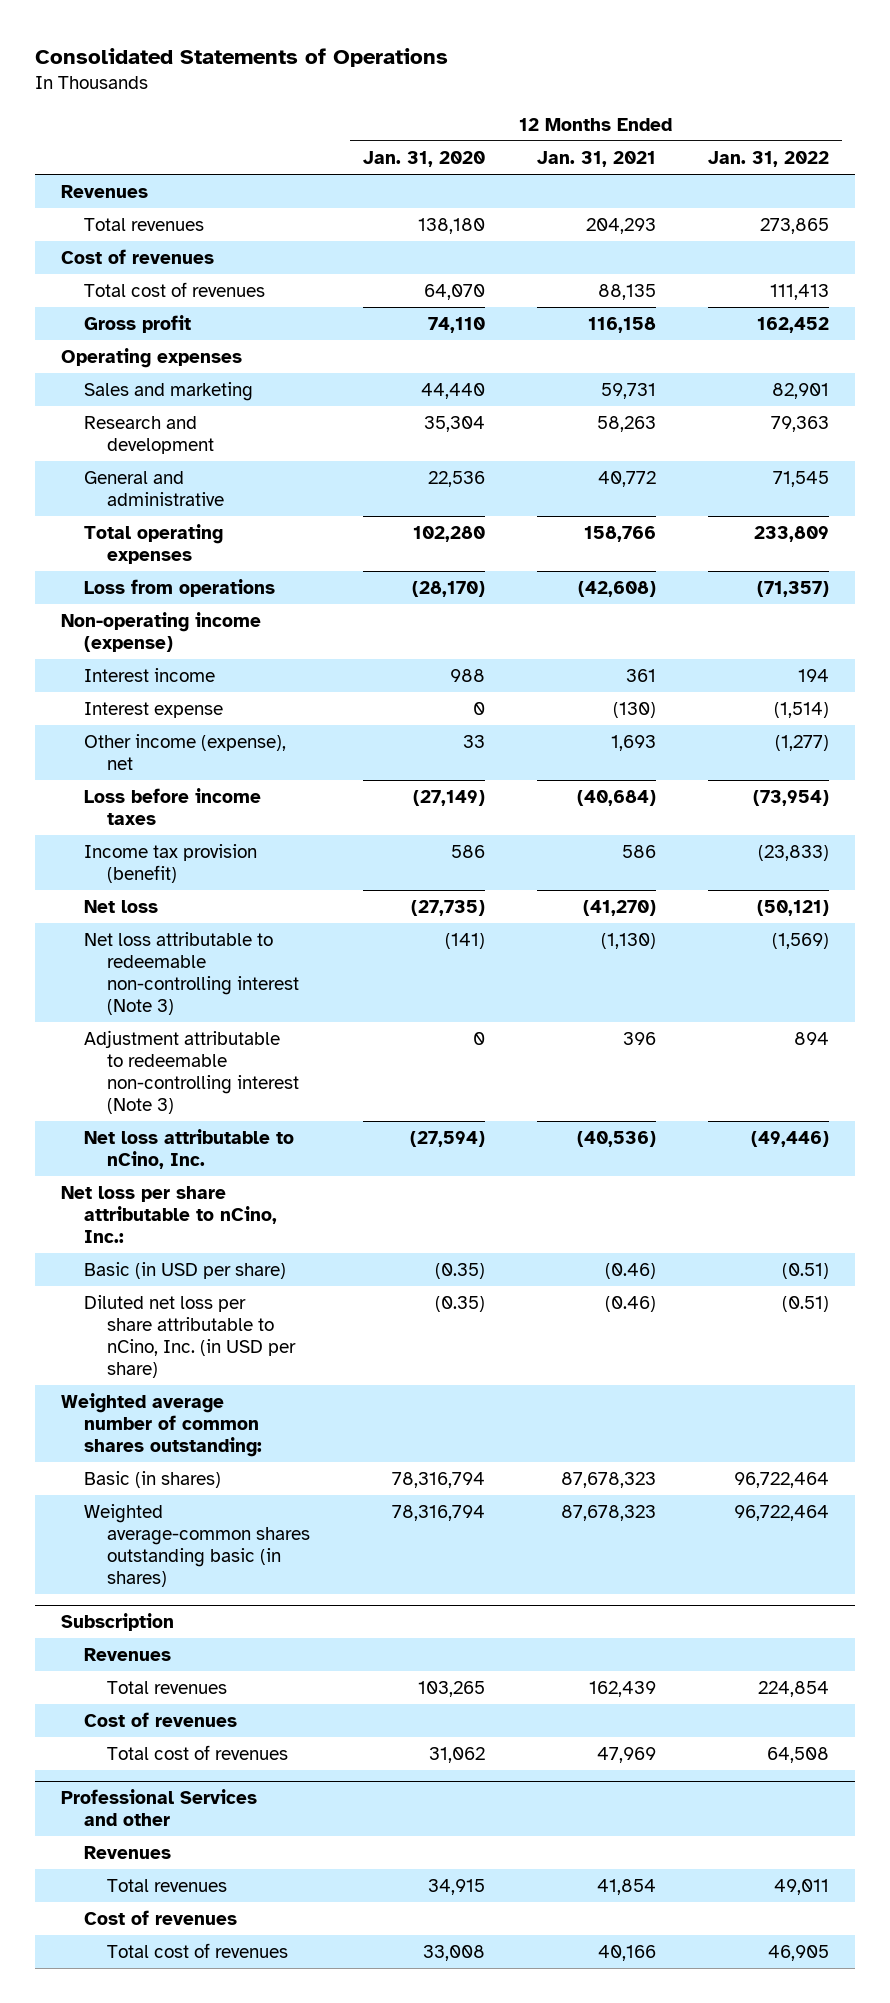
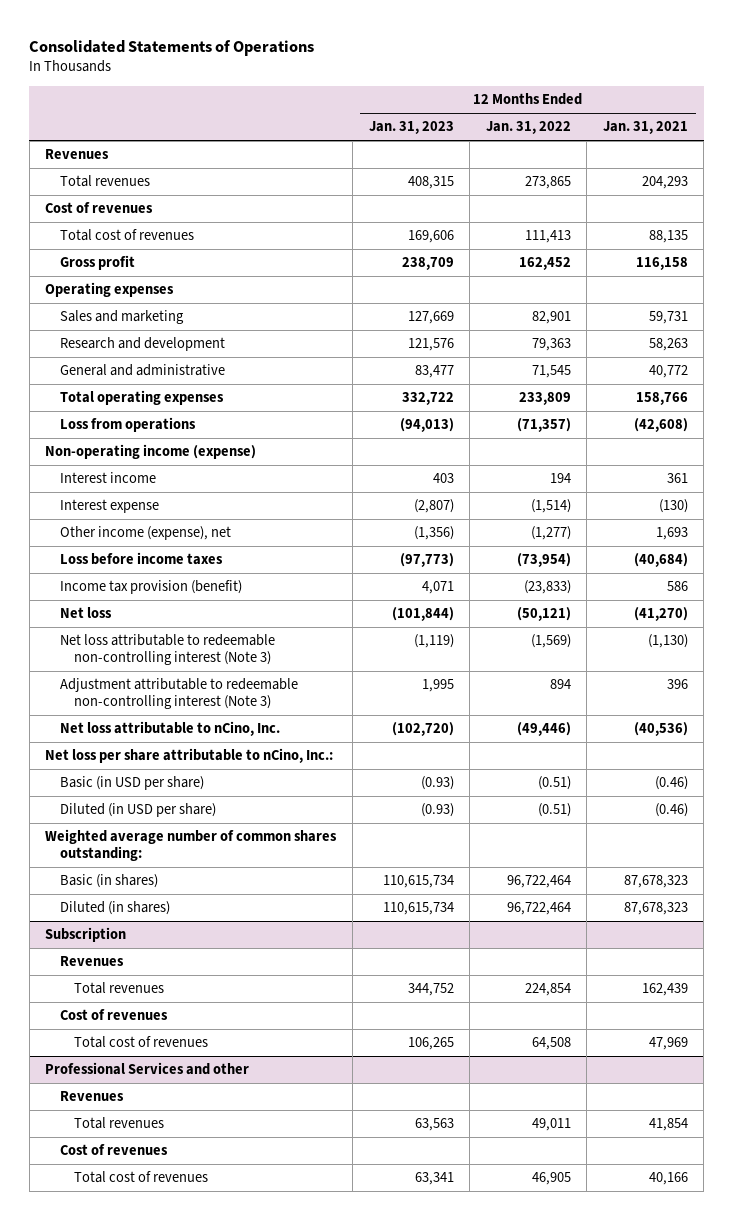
[362,150,485,167] Jan. 31, 2020 -> none
none -> [368,121,454,135] Jan. 31, 2023
[84,1294,297,1379] Diluted net loss per share attributable to nCino, Inc. (in USD per share) -> [59,803,216,818] Diluted (in USD per share)
[84,1503,311,1588] Weighted average-common shares outstanding basic (in shares) -> [59,901,170,916] Diluted (in shares)

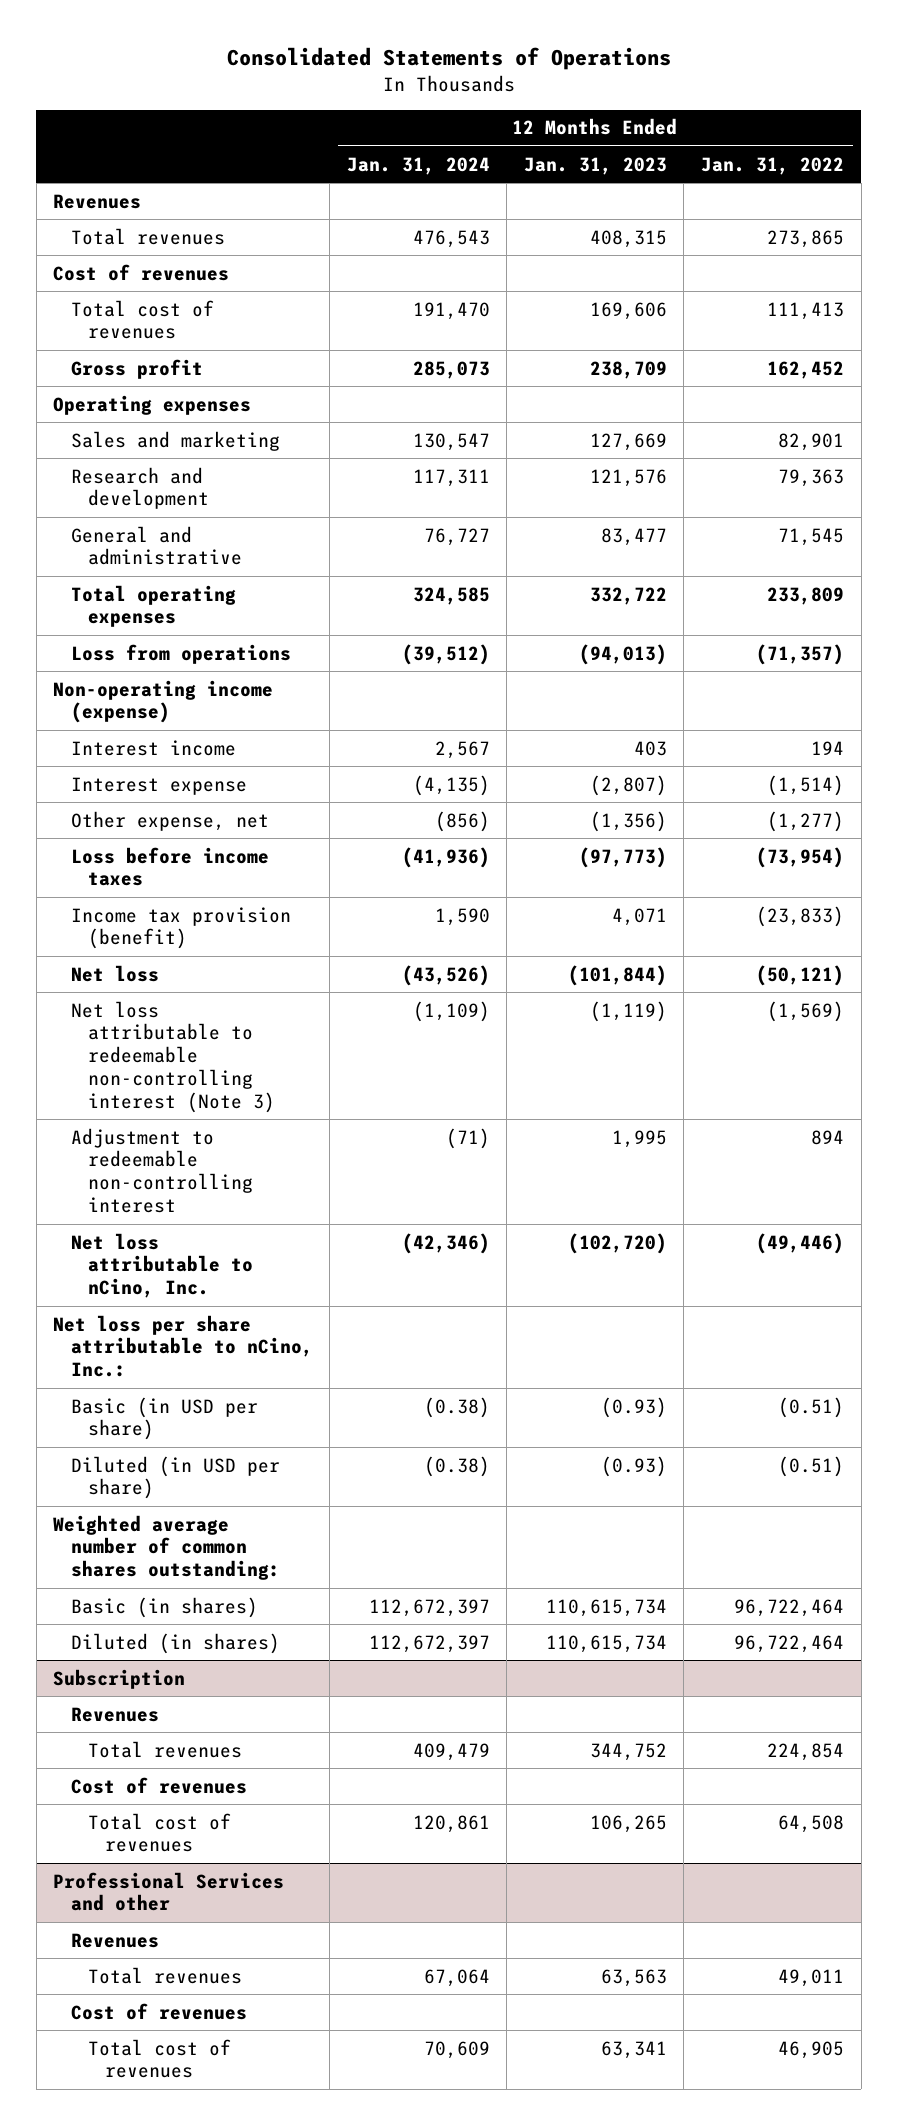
[602,121,688,135] Jan. 31, 2021 -> none
none -> [346,156,490,175] Jan. 31, 2024
[59,526,231,541] Other income (expense), net -> [70,810,269,831] Other expense, net
[59,678,298,710] Adjustment attributable to redeemable non-controlling interest (Note 3) -> [70,1127,254,1213] Adjustment to redeemable non-controlling interest

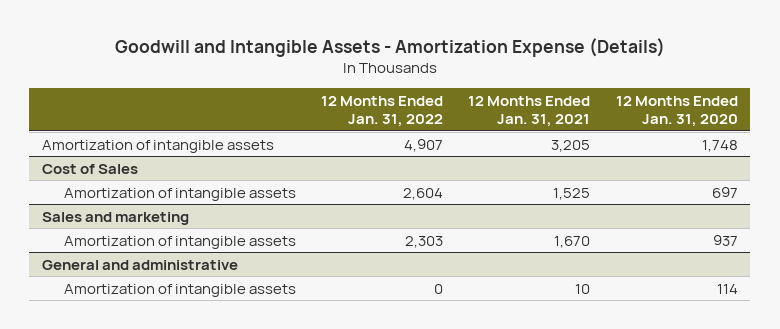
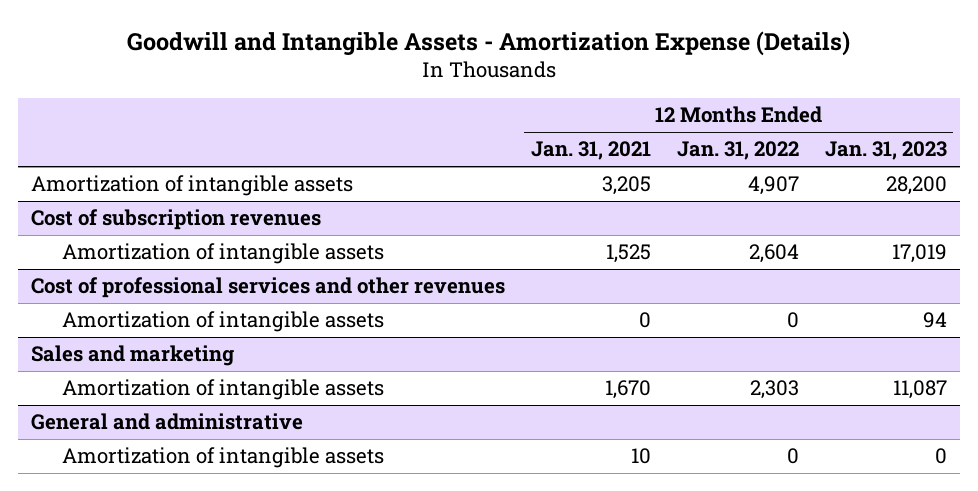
[615,95,738,128] 12 Months Ended Jan. 31, 2020 -> none
none -> [824,141,947,161] Jan. 31, 2023
[42,163,139,174] Cost of Sales -> none
none -> [30,209,321,231] Cost of subscription revenues
none -> [30,277,505,299] Cost of professional services and other revenues
none -> [61,311,384,333] Amortization of intangible assets

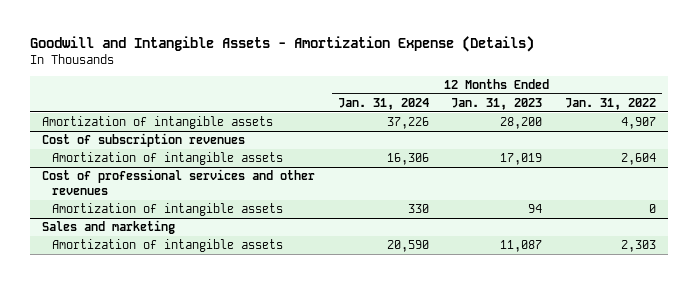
[530,141,651,161] Jan. 31, 2021 -> none
none -> [337,97,429,110] Jan. 31, 2024
[30,413,303,431] General and administrative -> none
[61,447,384,469] Amortization of intangible assets -> none

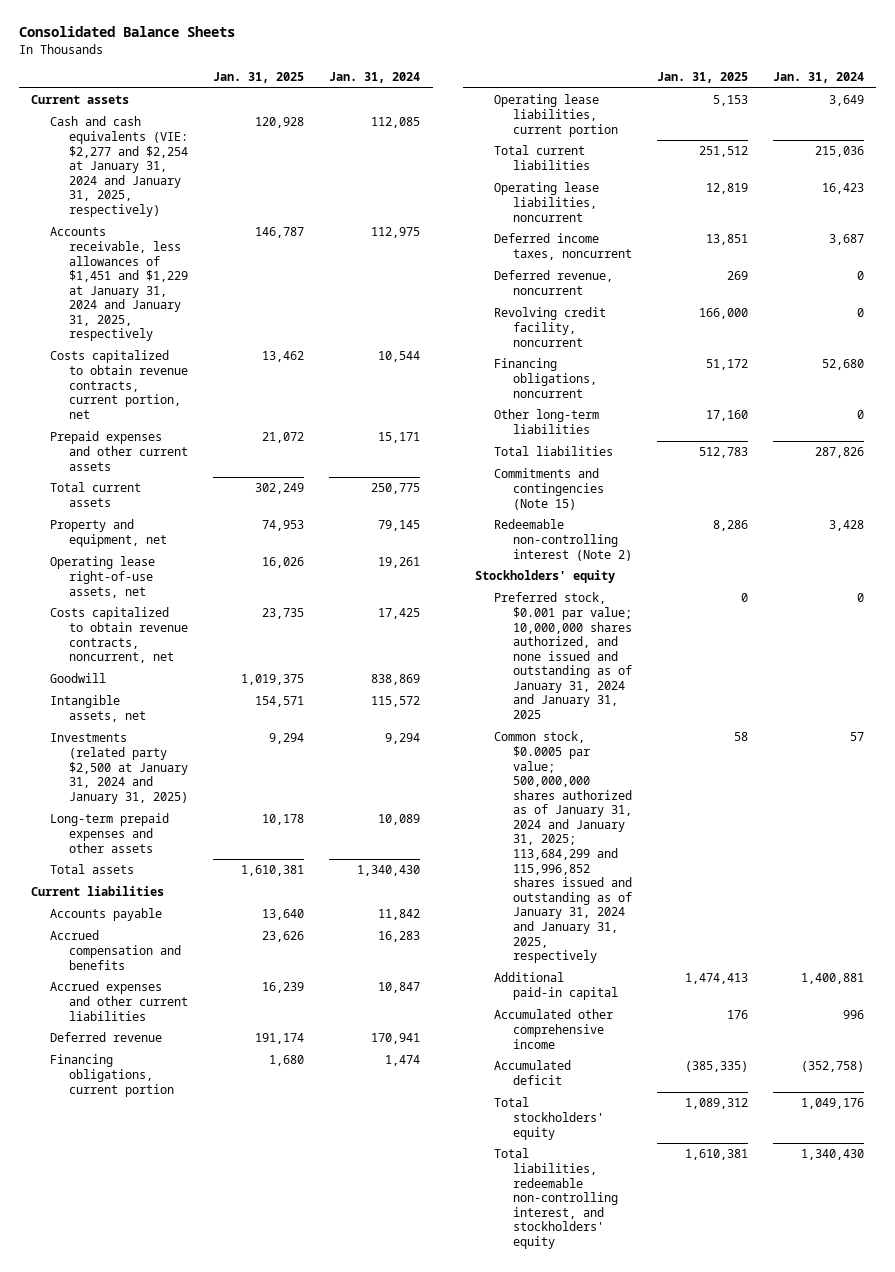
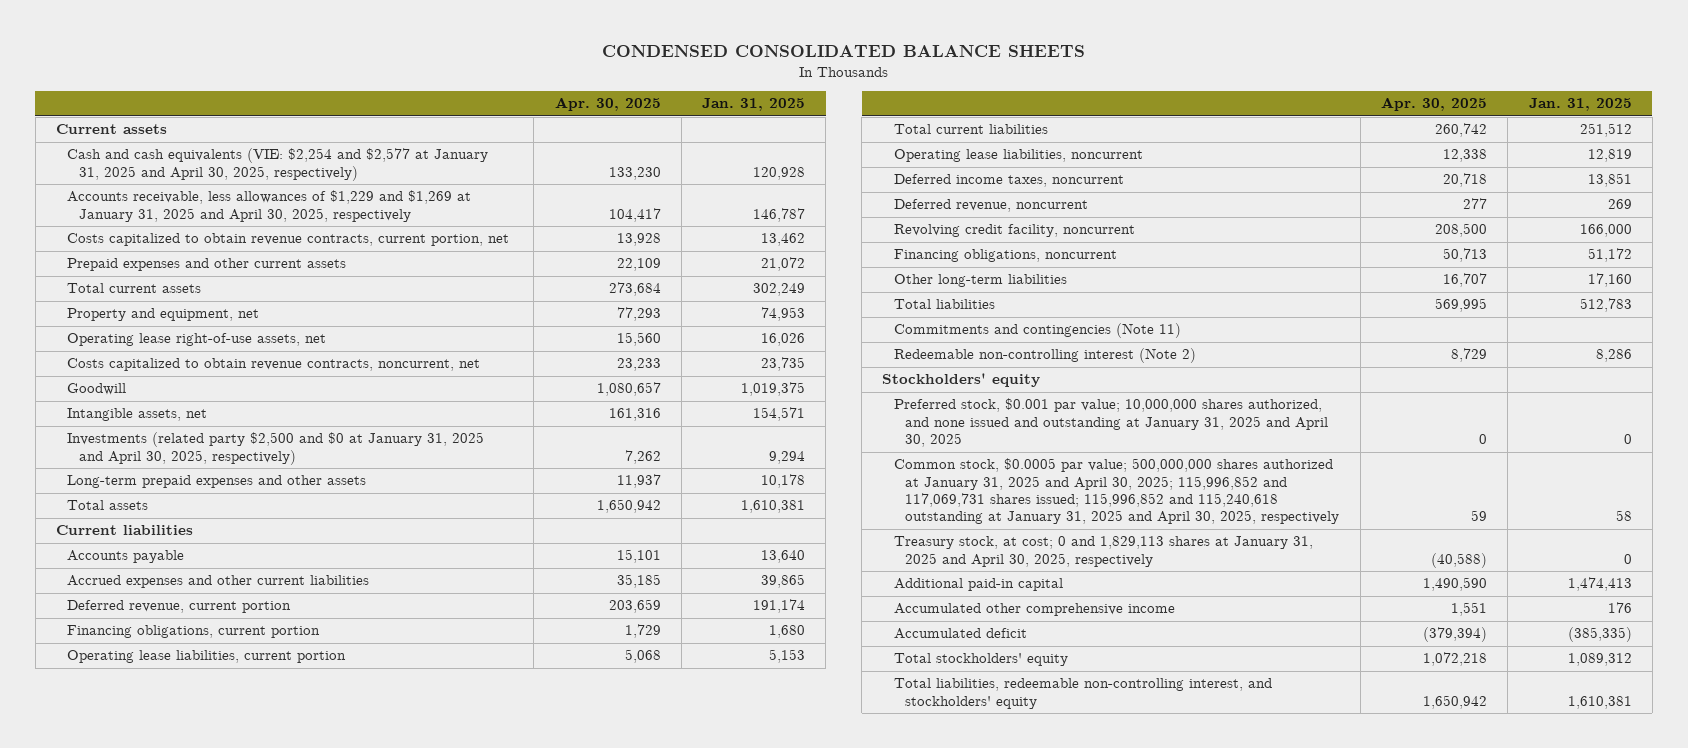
[18,26,235,38] Consolidated Balance Sheets -> [601,45,1085,58] CONDENSED CONSOLIDATED BALANCE SHEETS
[329,72,421,84] Jan. 31, 2024 -> none
none -> [554,97,661,112] Apr. 30, 2025
[50,116,189,217] Cash and cash equivalents (VIE: $2,277 and $2,254 at January 31, 2024 and January 31, 2025, respectively) -> [67,148,489,181] Cash and cash equivalents (VIE: $2,254 and $2,577 at January 31, 2025 and April 30, 2025, respectively)
[50,227,189,342] Accounts receivable, less allowances of $1,451 and $1,229 at January 31, 2024 and January 31, 2025, respectively -> [67,190,472,222] Accounts receivable, less allowances of $1,229 and $1,269 at January 31, 2025 and April 30, 2025, respectively
[50,733,189,804] Investments (related party $2,500 at January 31, 2024 and January 31, 2025) -> [67,432,485,465] Investments (related party $2,500 and $0 at January 31, 2025 and April 30, 2025, respectively)
[50,930,182,970] Accrued compensation and benefits -> none
[262,982,305,994] 16,239 -> [761,574,806,589] 39,865
[50,1032,163,1043] Deferred revenue -> [67,600,292,614] Deferred revenue, current portion
[494,468,605,510] Commitments and contingencies (Note 15) -> [893,323,1181,339] Commitments and contingencies (Note 11)
[494,592,633,720] Preferred stock, $0.001 par value; 10,000,000 shares authorized, and none issued and outstanding as of January 31, 2024 and January 31, 2025 -> [893,398,1329,448] Preferred stock, $0.001 par value; 10,000,000 shares authorized, and none issued and outstanding at January 31, 2025 and April 30, 2025
[494,731,633,964] Common stock, $0.0005 par value; 500,000,000 shares authorized as of January 31, 2024 and January 31, 2025; 113,684,299 and 115,996,852 shares issued and outstanding as of January 31, 2024 and January 31, 2025, respectively -> [893,458,1340,525] Common stock, $0.0005 par value; 500,000,000 shares authorized at January 31, 2025 and April 30, 2025; 115,996,852 and 117,069,731 shares issued; 115,996,852 and 115,240,618 outstanding at January 31, 2025 and April 30, 2025, respectively
none -> [893,536,1313,567] Treasury stock, at cost; 0 and 1,829,113 shares at January 31, 2025 and April 30, 2025, respectively

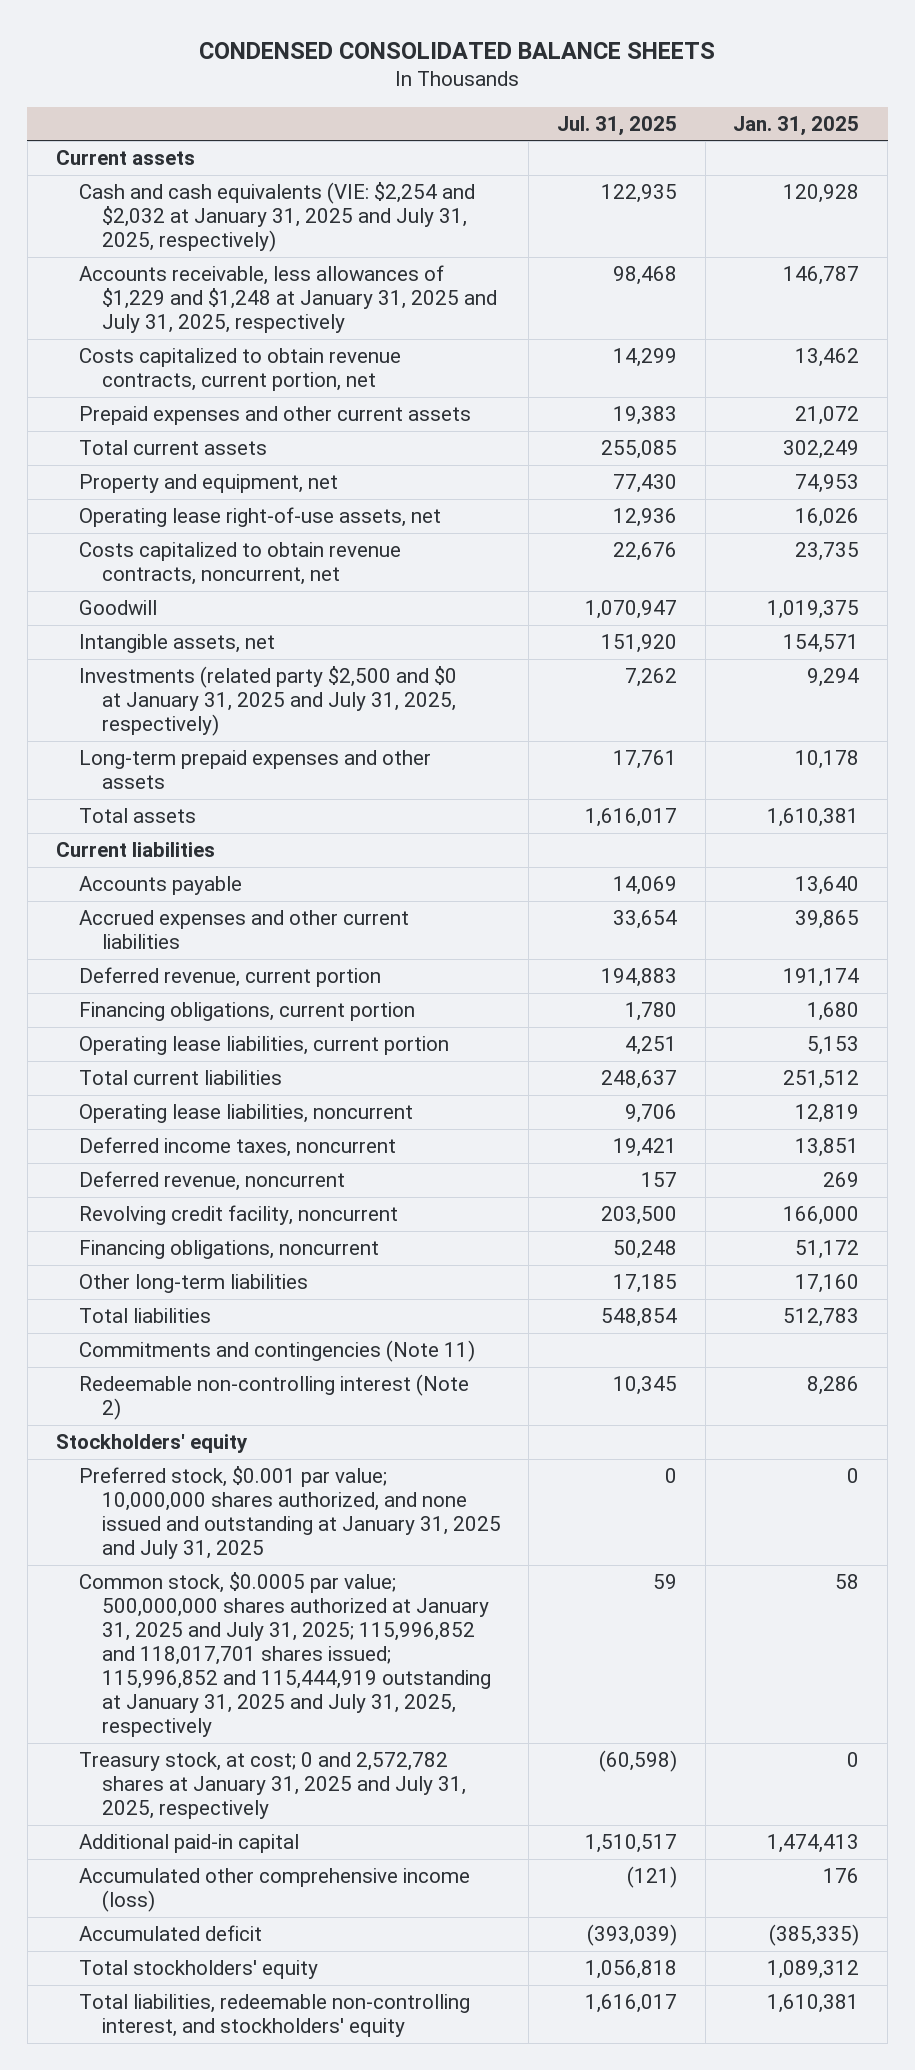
[554,97,661,112] Apr. 30, 2025 -> none
none -> [556,115,677,136] Jul. 31, 2025
[67,148,489,181] Cash and cash equivalents (VIE: $2,254 and $2,577 at January 31, 2025 and April 30, 2025, respectively) -> [78,181,475,253] Cash and cash equivalents (VIE: $2,254 and $2,032 at January 31, 2025 and July 31, 2025, respectively)
[67,190,472,222] Accounts receivable, less allowances of $1,229 and $1,269 at January 31, 2025 and April 30, 2025, respectively -> [78,264,497,334] Accounts receivable, less allowances of $1,229 and $1,248 at January 31, 2025 and July 31, 2025, respectively
[67,432,485,465] Investments (related party $2,500 and $0 at January 31, 2025 and April 30, 2025, respectively) -> [78,665,457,737] Investments (related party $2,500 and $0 at January 31, 2025 and July 31, 2025, respectively)
[893,398,1329,448] Preferred stock, $0.001 par value; 10,000,000 shares authorized, and none issued and outstanding at January 31, 2025 and April 30, 2025 -> [78,1465,501,1560] Preferred stock, $0.001 par value; 10,000,000 shares authorized, and none issued and outstanding at January 31, 2025 and July 31, 2025
[893,458,1340,525] Common stock, $0.0005 par value; 500,000,000 shares authorized at January 31, 2025 and April 30, 2025; 115,996,852 and 117,069,731 shares issued; 115,996,852 and 115,240,618 outstanding at January 31, 2025 and April 30, 2025, respectively -> [78,1571,491,1738] Common stock, $0.0005 par value; 500,000,000 shares authorized at January 31, 2025 and July 31, 2025; 115,996,852 and 118,017,701 shares issued; 115,996,852 and 115,444,919 outstanding at January 31, 2025 and July 31, 2025, respectively
[893,536,1313,567] Treasury stock, at cost; 0 and 1,829,113 shares at January 31, 2025 and April 30, 2025, respectively -> [78,1751,466,1820] Treasury stock, at cost; 0 and 2,572,782 shares at January 31, 2025 and July 31, 2025, respectively
[893,603,1175,617] Accumulated other comprehensive income -> [78,1867,470,1913] Accumulated other comprehensive income (loss)

